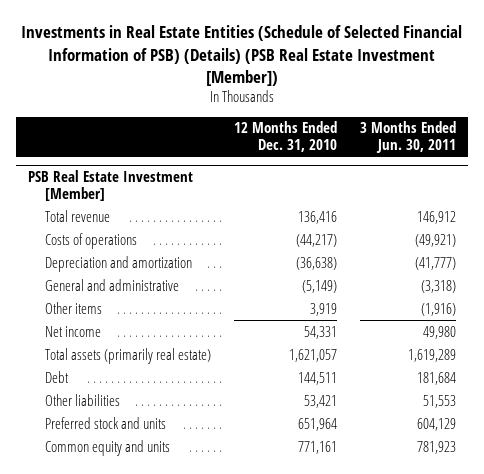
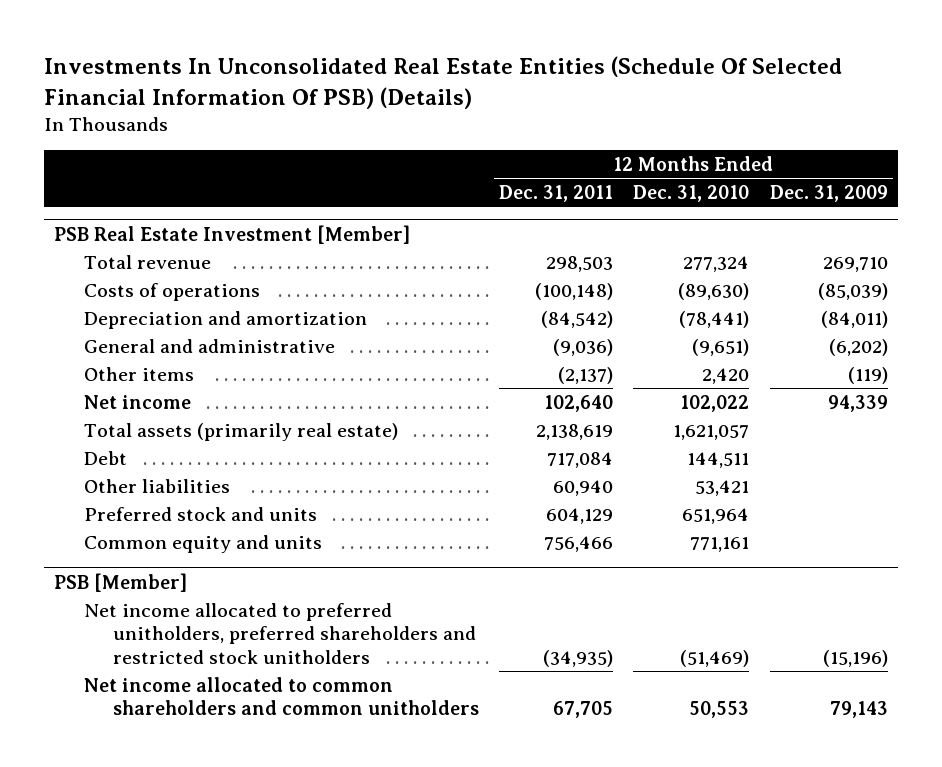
[21,25,463,86] Investments in Real Estate Entities (Schedule of Selected Financial Information of PSB) (Details) (PSB Real Estate Investment [Member]) -> [44,56,843,109] Investments In Unconsolidated Real Estate Entities (Schedule Of Selected Financial Information Of PSB) (Details)
[360,121,457,153] 3 Months Ended Jun. 30, 2011 -> none
none -> [499,185,614,203] Dec. 31, 2011
none -> [769,185,888,203] Dec. 31, 2009
[298,210,338,224] 136,416 -> [683,255,750,272] 277,324
[296,233,338,247] (44,217) -> [678,282,750,300] (89,630)
[296,256,338,270] (36,638) -> [679,310,750,328] (78,441)
[302,279,338,293] (5,149) -> [692,338,750,356] (9,651)
[310,302,338,316] 3,919 -> [702,367,750,384] 2,420
[304,325,338,339] 54,331 -> [680,394,750,412] 102,022
none -> [54,572,188,592] PSB [Member]
none -> [83,602,476,664] Net income allocated to preferred unitholders, preferred shareholders and restricted stock unitholders
none -> [83,676,479,716] Net income allocated to common shareholders and common unitholders

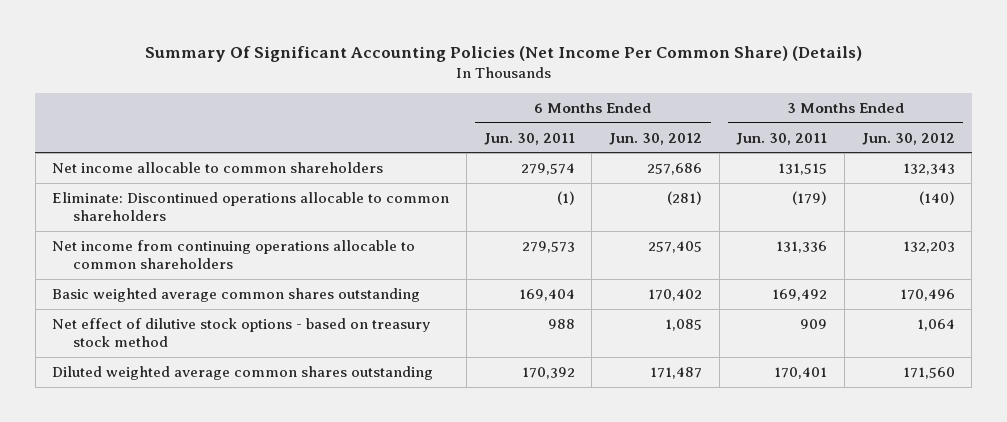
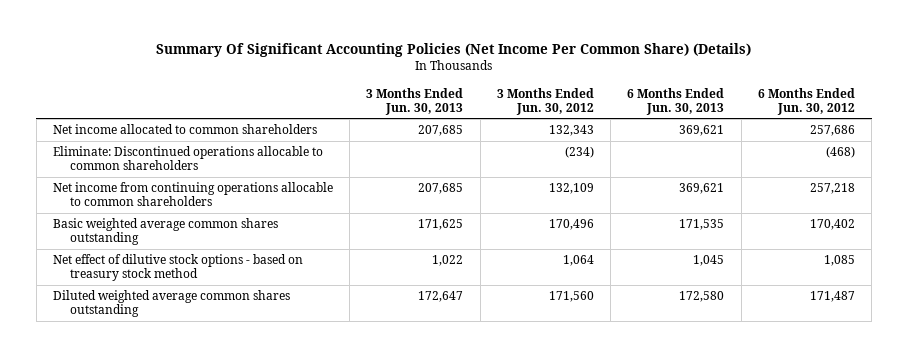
[483,132,575,145] Jun. 30, 2011 -> none
[736,132,828,145] Jun. 30, 2011 -> none
none -> [366,87,464,115] 3 Months Ended Jun. 30, 2013
none -> [627,87,725,115] 6 Months Ended Jun. 30, 2013
[52,161,384,173] Net income allocable to common shareholders -> [52,124,317,135] Net income allocated to common shareholders
[667,190,703,205] (281) -> [825,146,855,159] (468)
[918,190,955,205] (140) -> [564,146,594,159] (234)
[648,240,703,253] 257,405 -> [809,183,855,195] 257,218
[902,240,955,253] 132,203 -> [548,183,594,195] 132,109

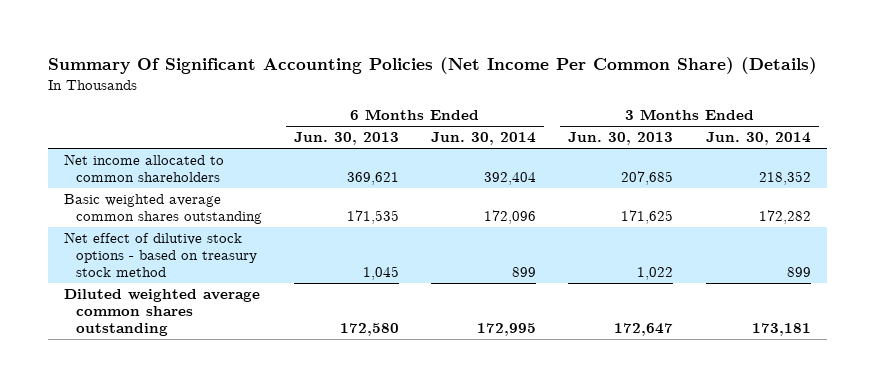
[496,87,594,115] 3 Months Ended Jun. 30, 2012 -> none
[757,87,855,115] 6 Months Ended Jun. 30, 2012 -> none
none -> [431,132,537,146] Jun. 30, 2014
none -> [705,132,811,146] Jun. 30, 2014
[52,146,323,171] Eliminate: Discontinued operations allocable to common shareholders -> none
[52,182,333,207] Net income from continuing operations allocable to common shareholders -> none

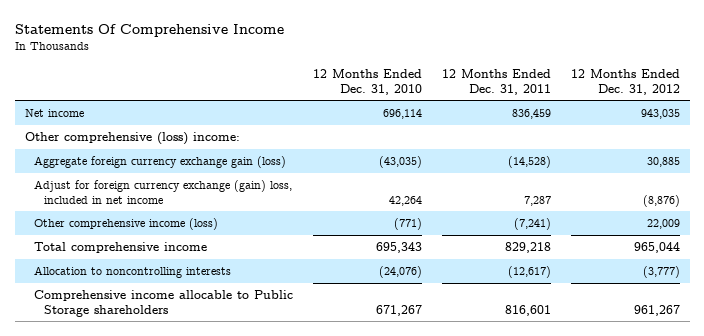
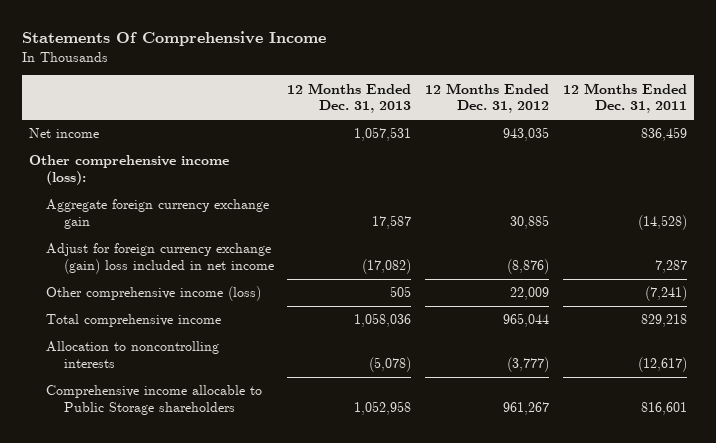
[313,69,423,95] 12 Months Ended Dec. 31, 2010 -> none
none -> [287,82,412,114] 12 Months Ended Dec. 31, 2013
[24,132,240,146] Other comprehensive (loss) income: -> [29,155,230,185] Other comprehensive income (loss):
[34,156,287,169] Aggregate foreign currency exchange gain (loss) -> [46,199,270,229] Aggregate foreign currency exchange gain
[34,180,293,204] Adjust for foreign currency exchange (gain) loss, included in net income -> [46,243,274,274] Adjust for foreign currency exchange (gain) loss included in net income

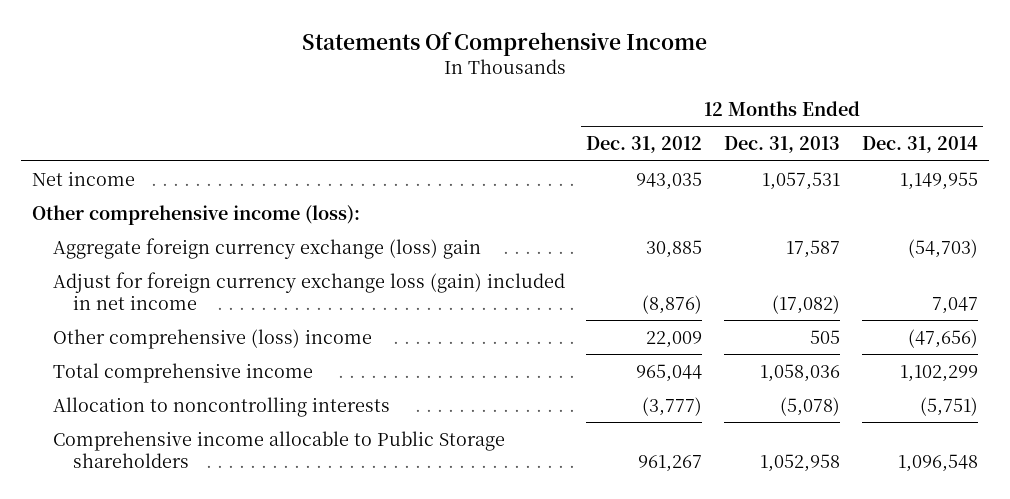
[563,82,688,114] 12 Months Ended Dec. 31, 2011 -> none
none -> [861,136,978,154] Dec. 31, 2014
[46,199,270,229] Aggregate foreign currency exchange gain -> [52,237,481,259] Aggregate foreign currency exchange (loss) gain
[46,243,274,274] Adjust for foreign currency exchange (gain) loss included in net income -> [52,271,565,310] Adjust for foreign currency exchange loss (gain) included in net income
[46,286,262,302] Other comprehensive income (loss) -> [52,328,372,349] Other comprehensive (loss) income

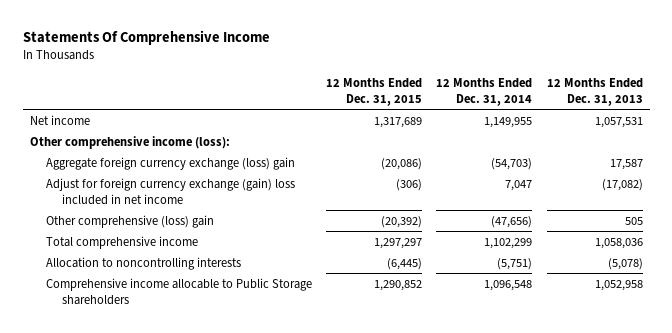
[586,136,703,154] Dec. 31, 2012 -> none
none -> [325,77,422,106] 12 Months Ended Dec. 31, 2015
[52,271,565,310] Adjust for foreign currency exchange loss (gain) included in net income -> [45,177,295,205] Adjust for foreign currency exchange (gain) loss included in net income
[52,328,372,349] Other comprehensive (loss) income -> [45,214,214,228] Other comprehensive (loss) gain

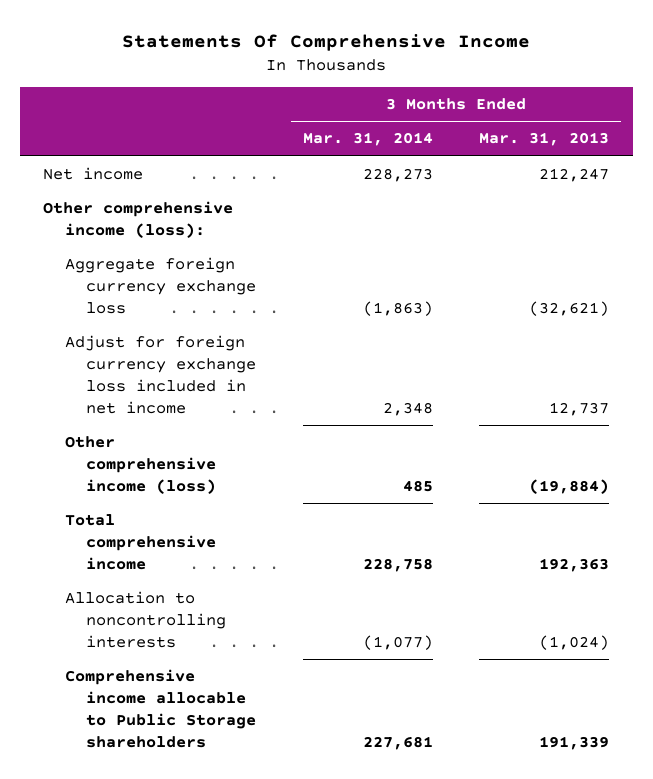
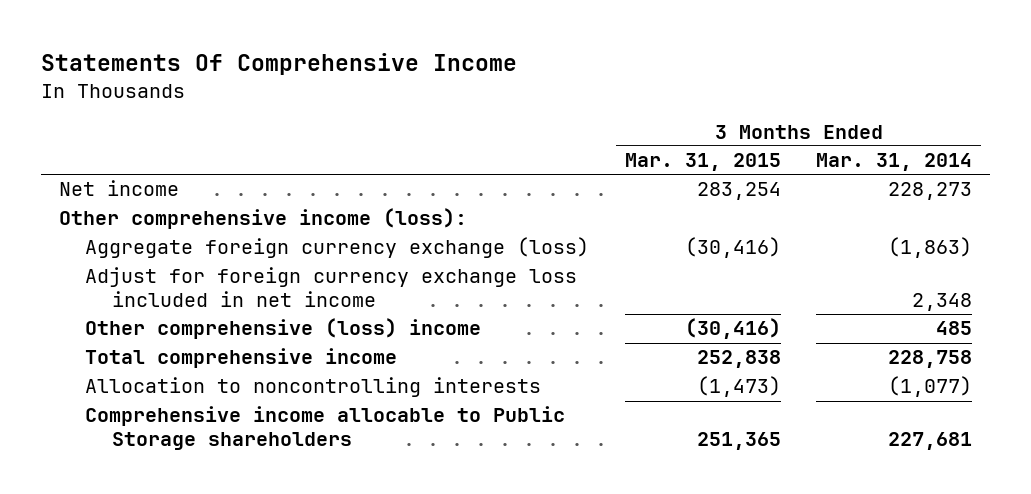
[479,132,610,147] Mar. 31, 2013 -> none
none -> [624,153,781,172] Mar. 31, 2015
[64,257,257,315] Aggregate foreign currency exchange loss -> [85,237,590,259] Aggregate foreign currency exchange (loss)
[64,436,217,495] Other comprehensive income (loss) -> [85,318,482,340] Other comprehensive (loss) income

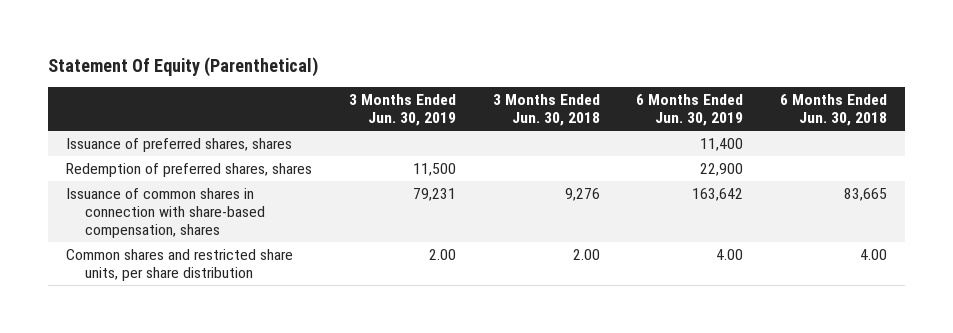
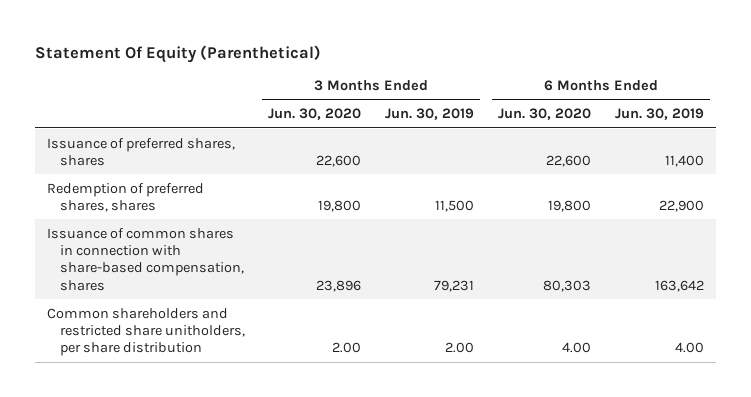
[492,94,600,127] 3 Months Ended Jun. 30, 2018 -> none
[779,94,887,127] 6 Months Ended Jun. 30, 2018 -> none
none -> [268,108,362,121] Jun. 30, 2020
none -> [497,108,591,121] Jun. 30, 2020
[66,248,294,281] Common shares and restricted share units, per share distribution -> [47,307,245,357] Common shareholders and restricted share unitholders, per share distribution

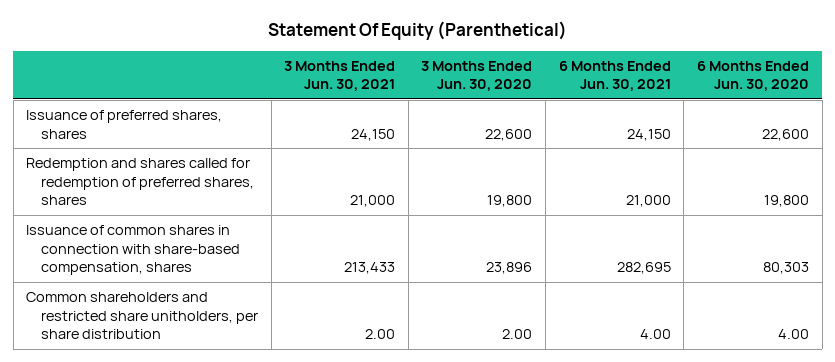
[385,108,475,121] Jun. 30, 2019 -> none
[614,108,704,121] Jun. 30, 2019 -> none
none -> [284,60,396,92] 3 Months Ended Jun. 30, 2021
none -> [558,60,671,92] 6 Months Ended Jun. 30, 2021
[47,182,205,212] Redemption of preferred shares, shares -> [26,158,255,206] Redemption and shares called for redemption of preferred shares, shares

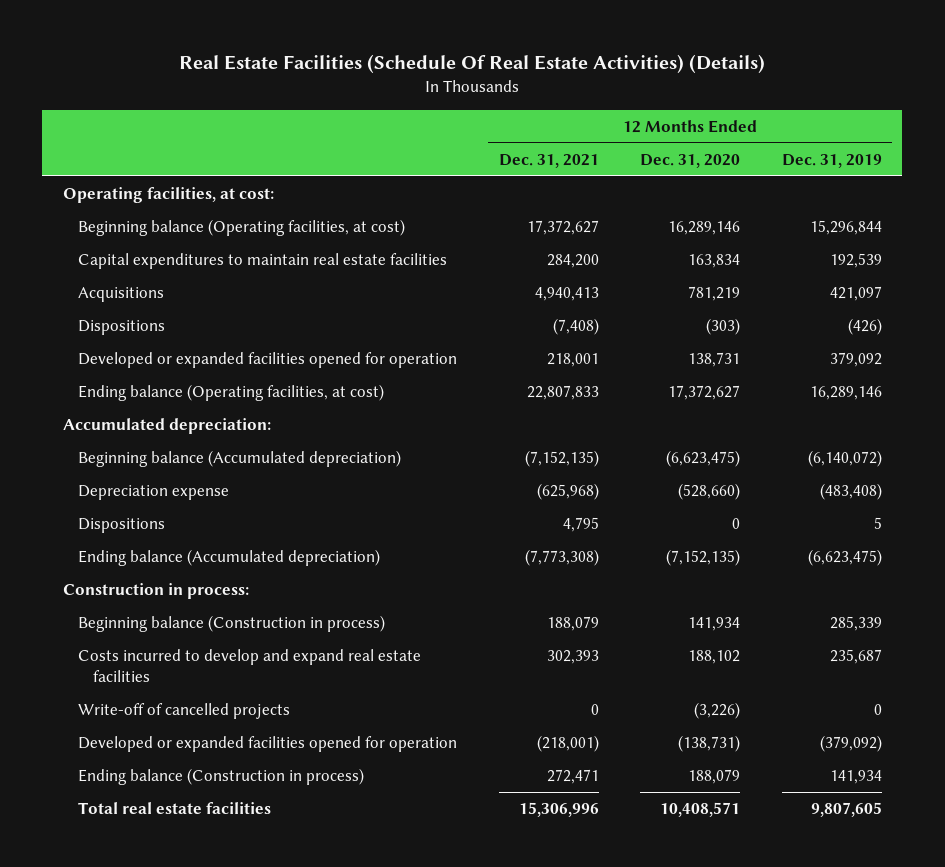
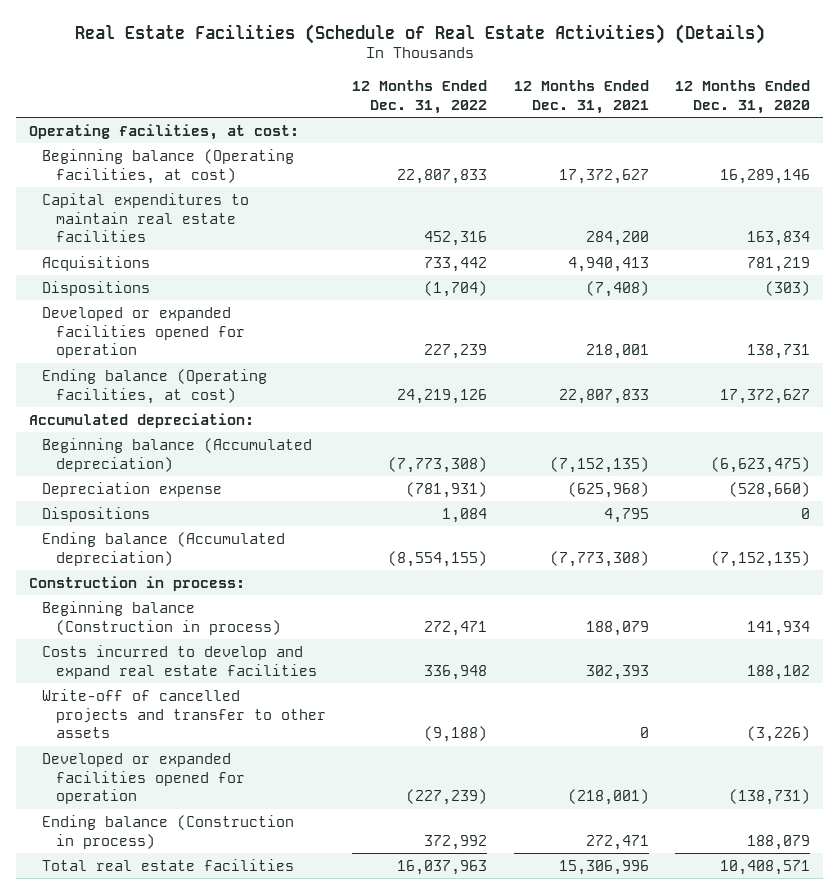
[179,54,766,75] Real Estate Facilities (Schedule Of Real Estate Activities) (Details) -> [74,23,765,44] Real Estate Facilities (Schedule of Real Estate Activities) (Details)
[781,153,882,168] Dec. 31, 2019 -> none
none -> [352,79,488,114] 12 Months Ended Dec. 31, 2022
[77,703,290,720] Write-off of cancelled projects -> [42,688,326,739] Write-off of cancelled projects and transfer to other assets

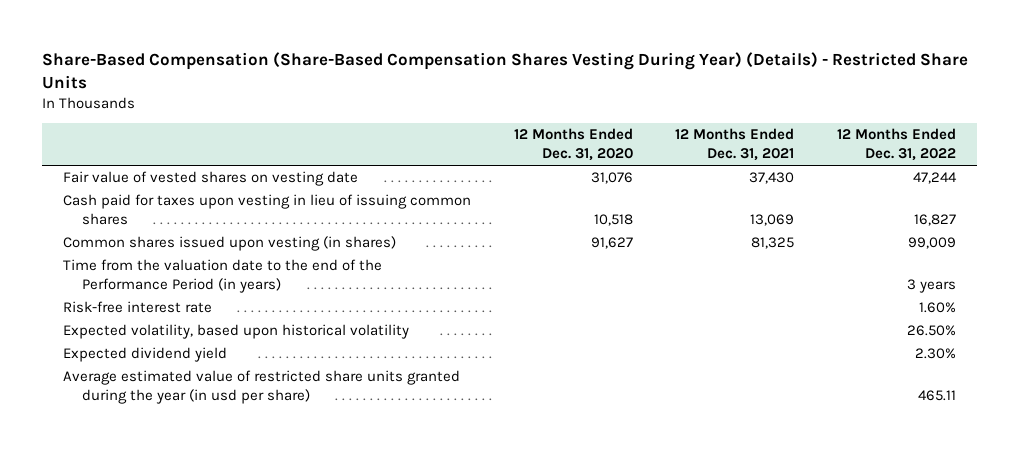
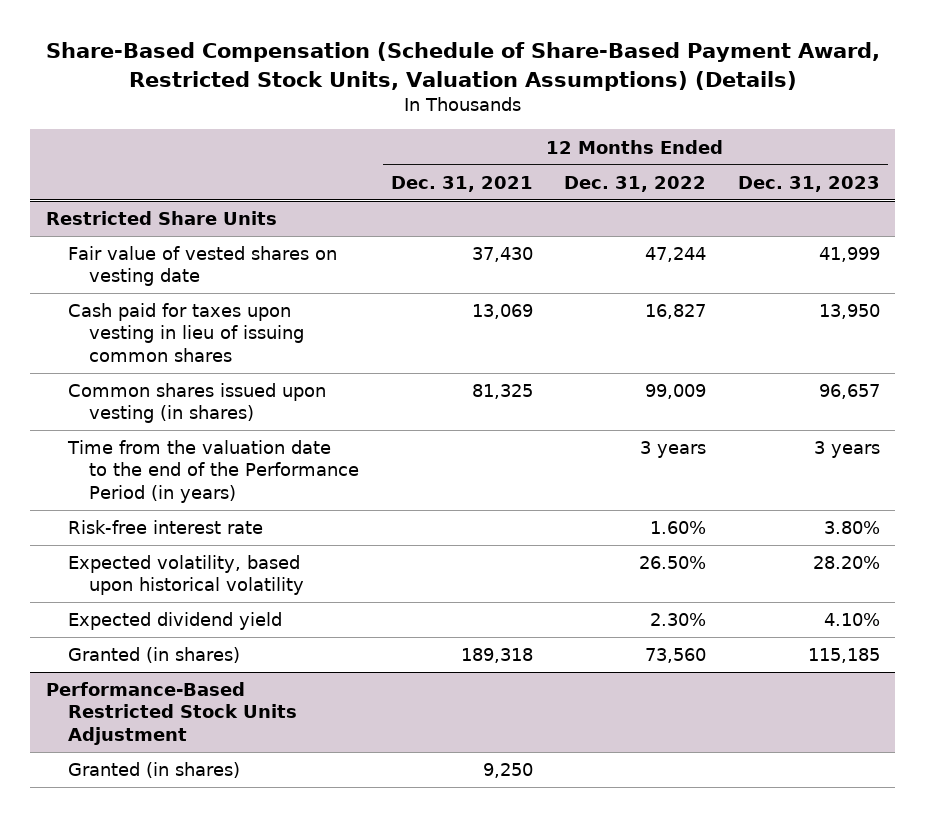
[41,51,968,89] Share-Based Compensation (Share-Based Compensation Shares Vesting During Year) (Details) - Restricted Share Units -> [45,42,880,91] Share-Based Compensation (Schedule of Share-Based Payment Award, Restricted Stock Units, Valuation Assumptions) (Details)
[513,128,633,162] 12 Months Ended Dec. 31, 2020 -> none
none -> [737,175,880,192] Dec. 31, 2023
none -> [45,211,277,226] Restricted Share Units
[63,370,461,405] Average estimated value of restricted share units granted during the year (in usd per share) -> none
none -> [67,647,240,664] Granted (in shares)
none -> [45,682,297,745] Performance-Based Restricted Stock Units Adjustment
none -> [67,762,240,779] Granted (in shares)

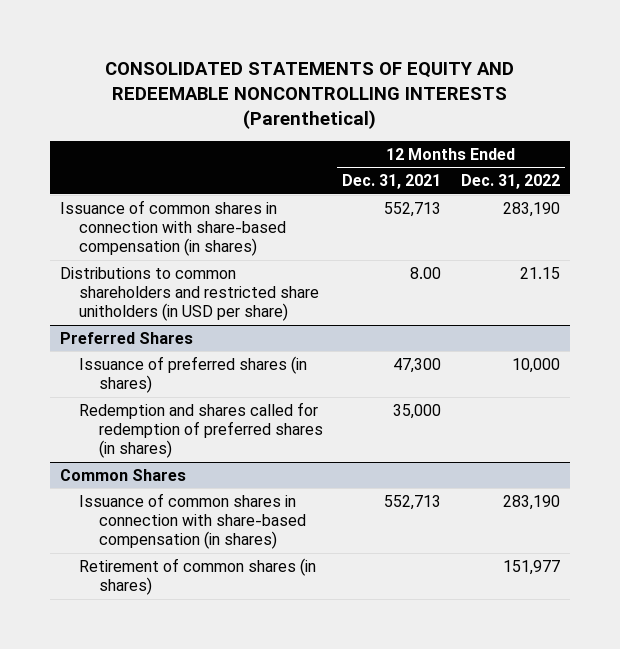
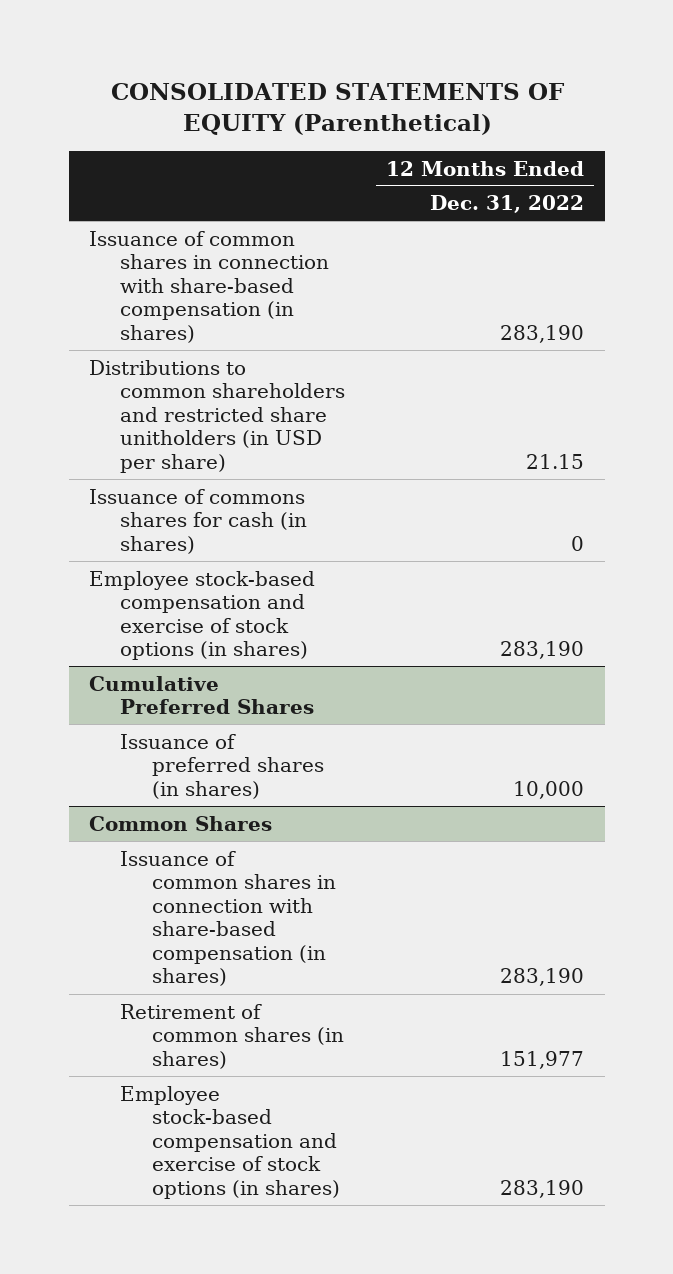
[105,61,515,129] CONSOLIDATED STATEMENTS OF EQUITY AND REDEEMABLE NONCONTROLLING INTERESTS (Parenthetical) -> [110,82,565,135] CONSOLIDATED STATEMENTS OF EQUITY (Parenthetical)
[342,174,442,190] Dec. 31, 2021 -> none
none -> [89,488,308,554] Issuance of commons shares for cash (in shares)
none -> [89,570,316,661] Employee stock-based compensation and exercise of stock options (in shares)
[60,331,194,344] Preferred Shares -> [89,675,315,715] Cumulative Preferred Shares
[79,401,323,459] Redemption and shares called for redemption of preferred shares (in shares) -> none
none -> [120,1085,340,1199] Employee stock-based compensation and exercise of stock options (in shares)

